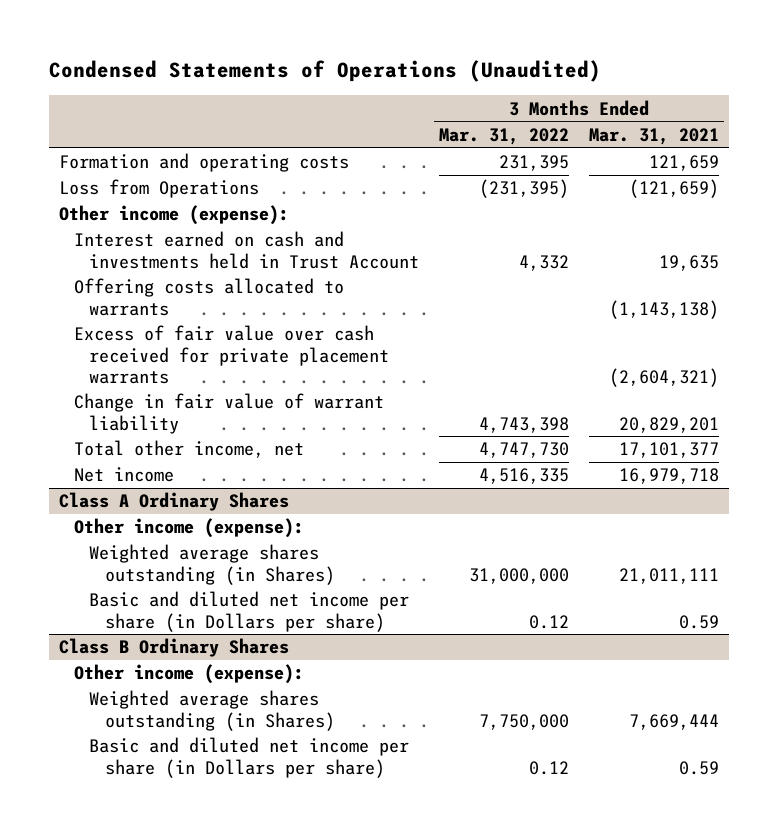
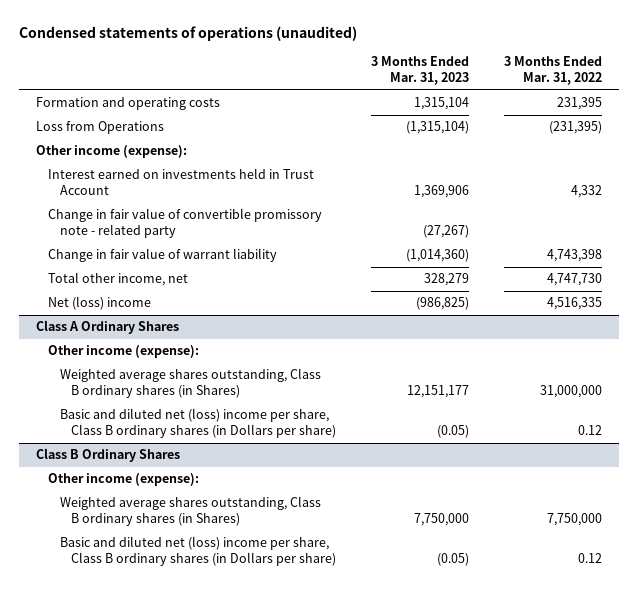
[49,60,602,83] Condensed Statements of Operations (Unaudited) -> [18,25,357,41] Condensed statements of operations (unaudited)
[588,127,719,145] Mar. 31, 2021 -> none
none -> [371,56,470,86] 3 Months Ended Mar. 31, 2023
[74,278,345,316] Offering costs allocated to warrants -> none
[74,231,420,269] Interest earned on cash and investments held in Trust Account -> [47,168,314,196] Interest earned on investments held in Trust Account
[74,325,390,384] Excess of fair value over cash received for private placement warrants -> [47,208,322,239] Change in fair value of convertible promissory note - related party
[74,467,175,483] Net income -> [47,296,151,311] Net (loss) income
[89,544,335,585] Weighted average shares outstanding (in Shares) -> [59,368,321,399] Weighted average shares outstanding, Class B ordinary shares (in Shares)
[89,591,410,632] Basic and diluted net income per share (in Dollars per share) -> [59,408,337,439] Basic and diluted net (loss) income per share, Class B ordinary shares (in Dollars per share)
[89,690,335,731] Weighted average shares outstanding (in Shares) -> [59,496,321,527] Weighted average shares outstanding, Class B ordinary shares (in Shares)
[89,737,410,778] Basic and diluted net income per share (in Dollars per share) -> [59,536,337,567] Basic and diluted net (loss) income per share, Class B ordinary shares (in Dollars per share)

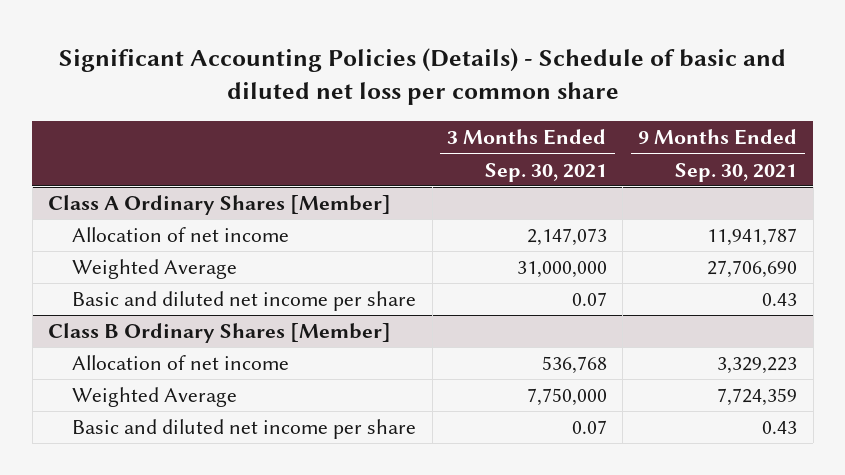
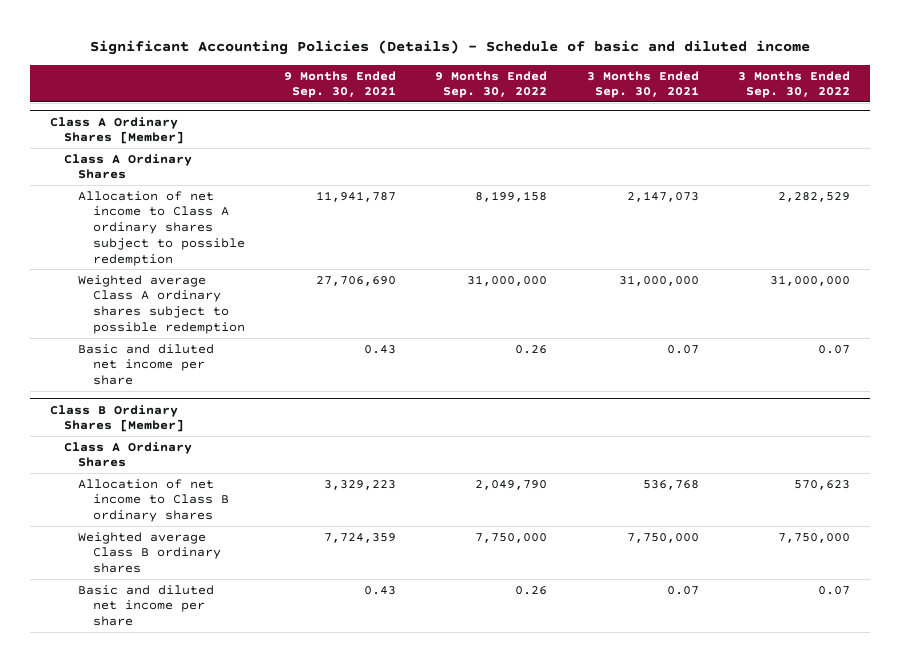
[58,47,786,106] Significant Accounting Policies (Details) - Schedule of basic and diluted net loss per common share -> [89,40,810,56] Significant Accounting Policies (Details) - Schedule of basic and diluted income
none -> [435,70,548,99] 9 Months Ended Sep. 30, 2022
none -> [738,70,851,99] 3 Months Ended Sep. 30, 2022
none -> [64,153,193,180] Class A Ordinary Shares
[72,227,290,243] Allocation of net income -> [78,190,245,266] Allocation of net income to Class A ordinary shares subject to possible redemption
[72,259,238,280] Weighted Average -> [78,274,245,335] Weighted average Class A ordinary shares subject to possible redemption
none -> [64,441,193,468] Class A Ordinary Shares
[72,355,290,371] Allocation of net income -> [78,478,229,523] Allocation of net income to Class B ordinary shares
[72,387,238,408] Weighted Average -> [78,531,221,574] Weighted average Class B ordinary shares

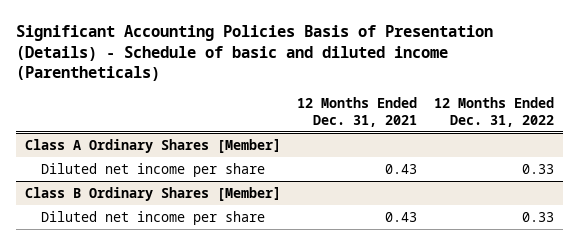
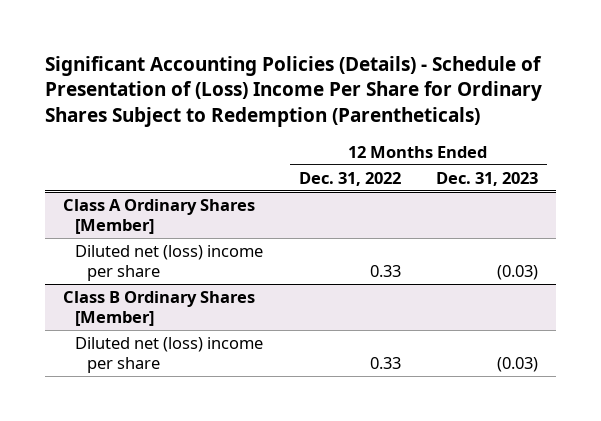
[16,24,494,82] Significant Accounting Policies Basis of Presentation (Details) - Schedule of basic and diluted income (Parentheticals) -> [44,55,542,128] Significant Accounting Policies (Details) - Schedule of Presentation of (Loss) Income Per Share for Ordinary Shares Subject to Redemption (Parentheticals)
[297,97,418,127] 12 Months Ended Dec. 31, 2021 -> none
none -> [436,171,539,186] Dec. 31, 2023
[40,162,265,177] Diluted net income per share -> [74,245,263,281] Diluted net (loss) income per share
[40,210,265,225] Diluted net income per share -> [74,337,263,373] Diluted net (loss) income per share

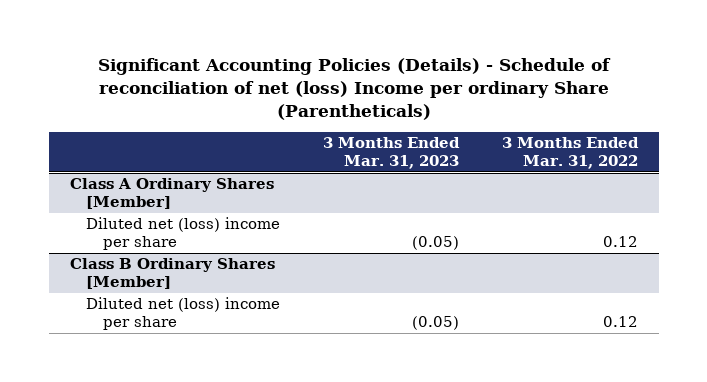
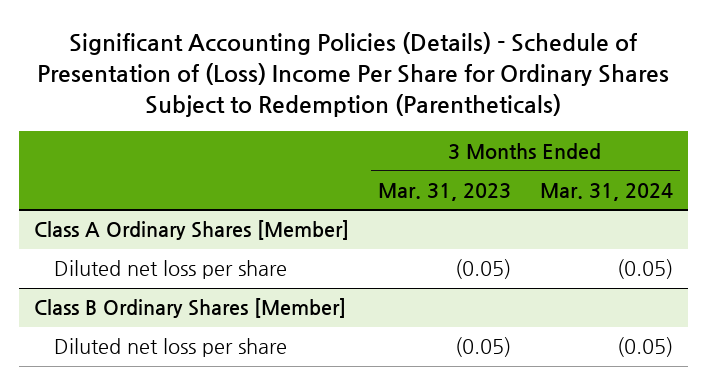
[97,58,611,121] Significant Accounting Policies (Details) - Schedule of reconciliation of net (loss) Income per ordinary Share (Parentheticals) -> [37,31,670,117] Significant Accounting Policies (Details) - Schedule of Presentation of (Loss) Income Per Share for Ordinary Shares Subject to Redemption (Parentheticals)
[501,137,639,169] 3 Months Ended Mar. 31, 2022 -> none
none -> [540,182,674,201] Mar. 31, 2024
[86,217,281,251] Diluted net (loss) income per share -> [54,260,288,280] Diluted net loss per share
[86,297,281,331] Diluted net (loss) income per share -> [54,338,288,358] Diluted net loss per share

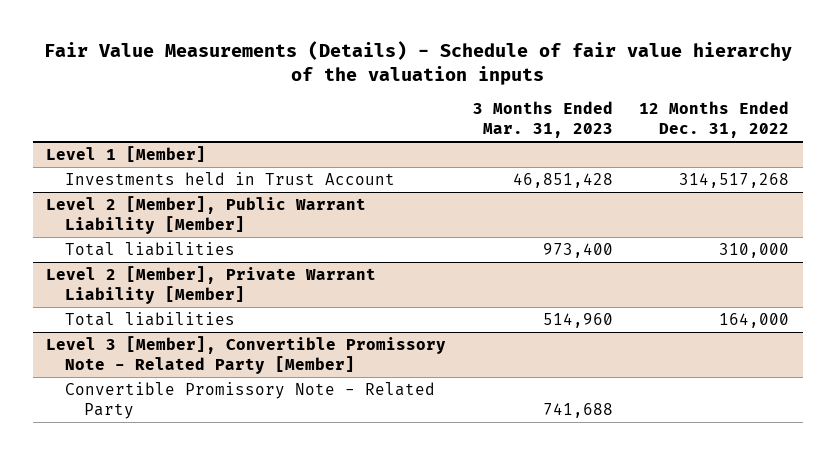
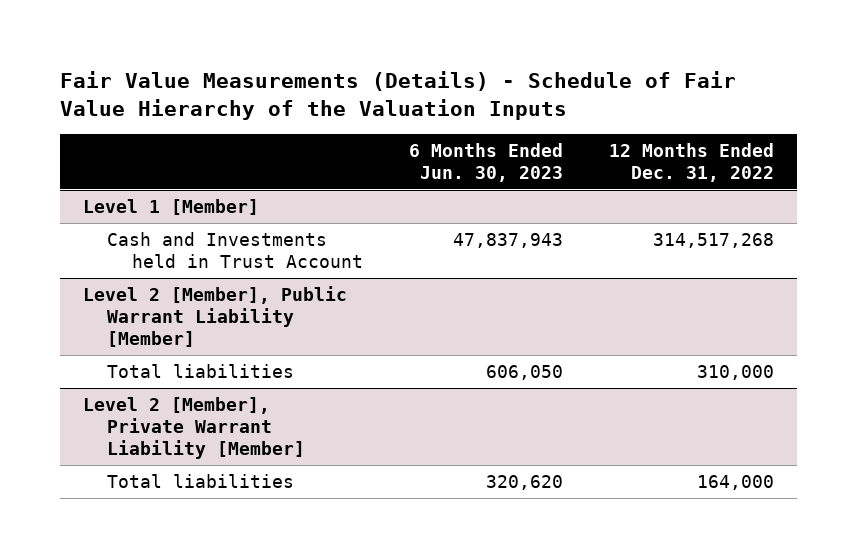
[43,40,792,85] Fair Value Measurements (Details) - Schedule of fair value hierarchy of the valuation inputs -> [60,71,737,120] Fair Value Measurements (Details) - Schedule of Fair Value Hierarchy of the Valuation Inputs
[472,101,613,139] 3 Months Ended Mar. 31, 2023 -> none
none -> [408,142,563,182] 6 Months Ended Jun. 30, 2023
[64,171,395,185] Investments held in Trust Account -> [107,231,363,269] Cash and Investments held in Trust Account
[46,335,447,374] Level 3 [Member], Convertible Promissory Note - Related Party [Member] -> none
[64,381,435,419] Convertible Promissory Note - Related Party -> none

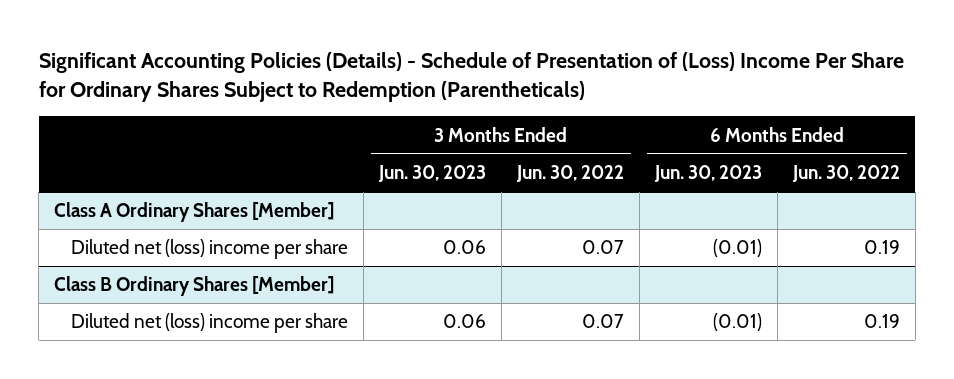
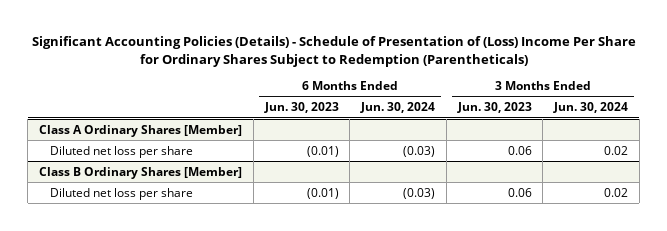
[515,165,624,183] Jun. 30, 2022 -> none
[791,165,900,183] Jun. 30, 2022 -> none
none -> [360,102,436,114] Jun. 30, 2024
none -> [552,102,628,114] Jun. 30, 2024
[70,239,348,260] Diluted net (loss) income per share -> [49,145,193,158] Diluted net loss per share
[70,313,348,334] Diluted net (loss) income per share -> [49,187,193,200] Diluted net loss per share

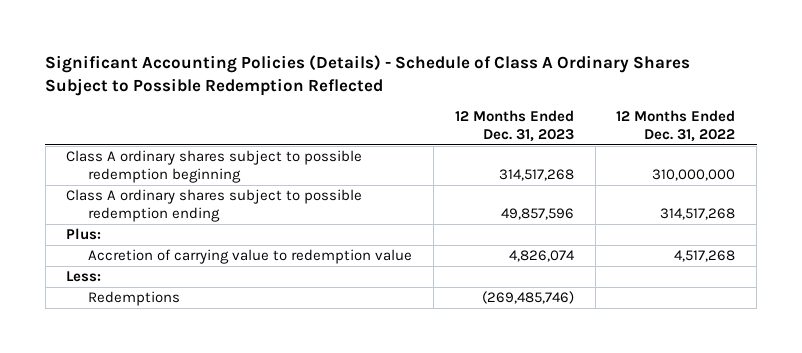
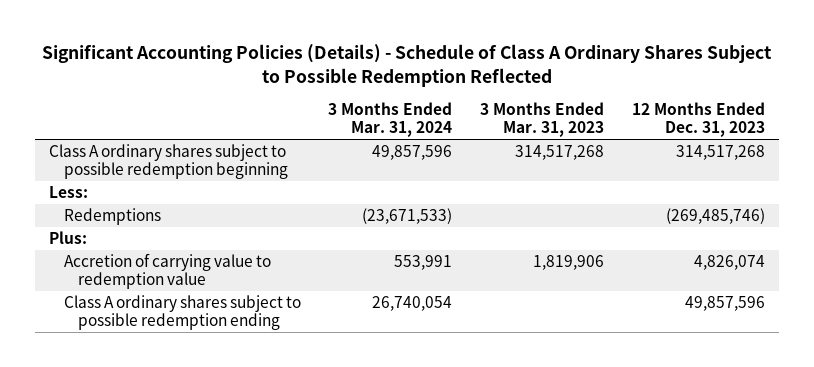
[616,110,736,142] 12 Months Ended Dec. 31, 2022 -> none
none -> [328,102,453,138] 3 Months Ended Mar. 31, 2024
none -> [480,102,605,138] 3 Months Ended Mar. 31, 2023
[66,228,102,241] Plus: -> [49,230,88,244] Plus:
[87,249,412,265] Accretion of carrying value to redemption value -> [63,252,271,289] Accretion of carrying value to redemption value
[66,189,363,222] Class A ordinary shares subject to possible redemption ending -> [63,294,301,330] Class A ordinary shares subject to possible redemption ending

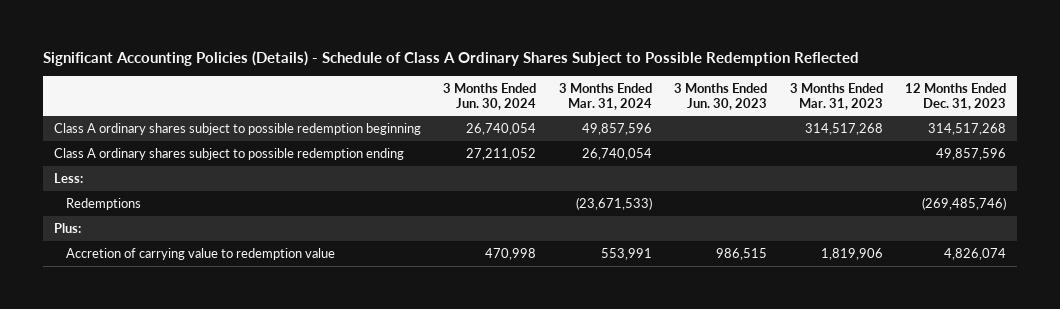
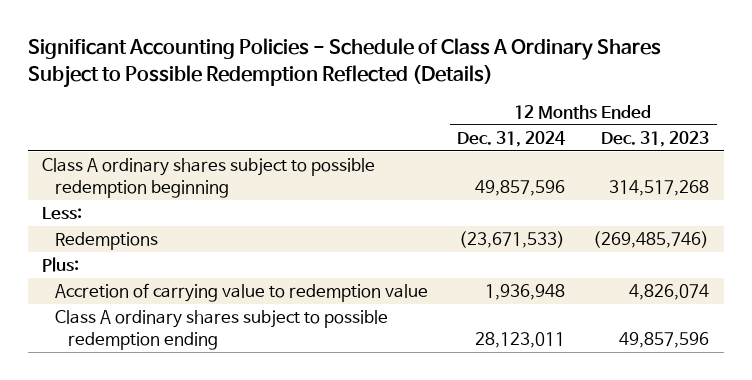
[42,50,859,66] Significant Accounting Policies (Details) - Schedule of Class A Ordinary Shares Subject to Possible Redemption Reflected -> [27,38,661,89] Significant Accounting Policies - Schedule of Class A Ordinary Shares Subject to Possible Redemption Reflected (Details)
[443,82,537,110] 3 Months Ended Jun. 30, 2024 -> none
[558,82,652,110] 3 Months Ended Mar. 31, 2024 -> none
[674,82,768,110] 3 Months Ended Jun. 30, 2023 -> none
[789,82,883,110] 3 Months Ended Mar. 31, 2023 -> none
none -> [456,130,565,147] Dec. 31, 2024
[54,147,405,160] Class A ordinary shares subject to possible redemption ending -> [55,310,389,350] Class A ordinary shares subject to possible redemption ending

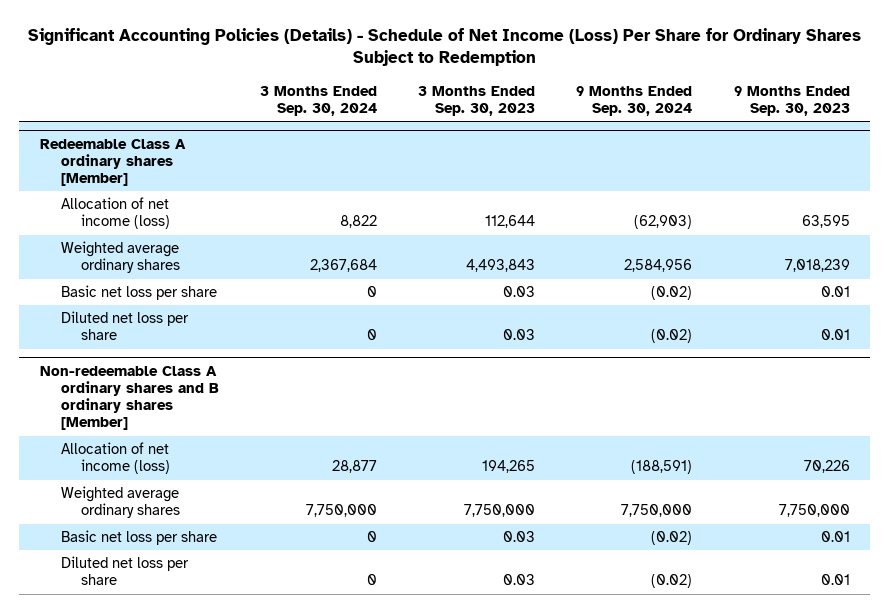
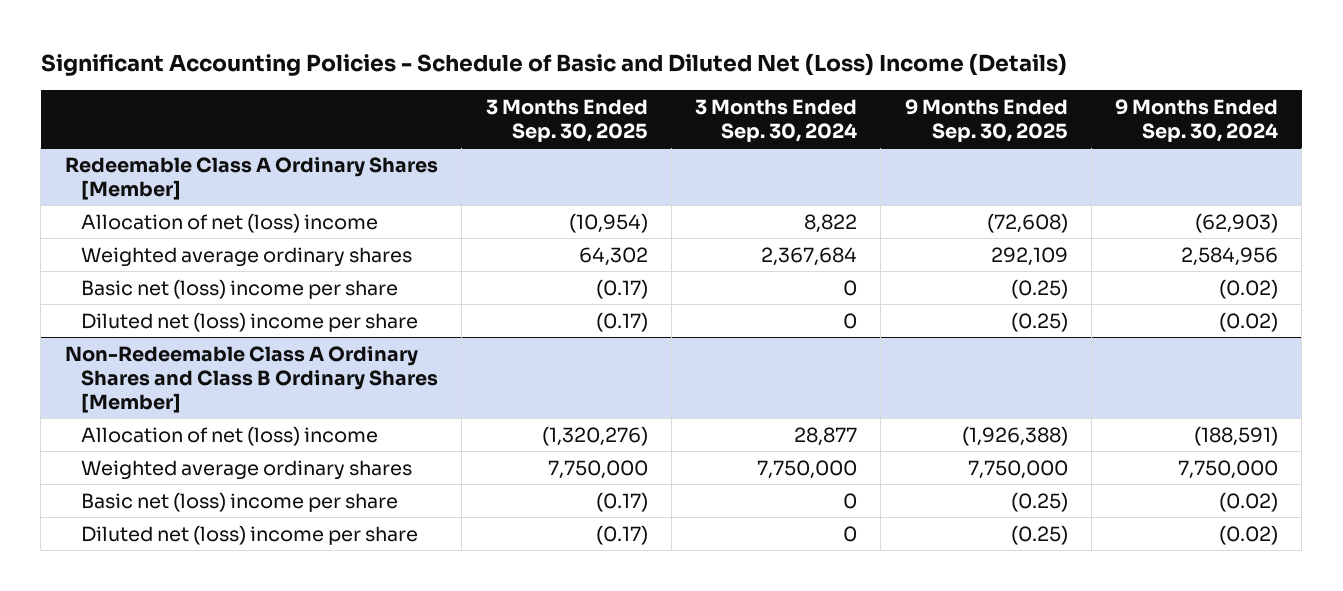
[27,28,861,67] Significant Accounting Policies (Details) - Schedule of Net Income (Loss) Per Share for Ordinary Shares Subject to Redemption -> [40,52,1067,76] Significant Accounting Policies - Schedule of Basic and Diluted Net (Loss) Income (Details)
[418,85,536,117] 3 Months Ended Sep. 30, 2023 -> none
[733,85,850,117] 9 Months Ended Sep. 30, 2023 -> none
none -> [485,98,648,142] 3 Months Ended Sep. 30, 2025
none -> [904,98,1068,142] 9 Months Ended Sep. 30, 2025
[39,138,186,187] Redeemable Class A ordinary shares [Member] -> [64,156,438,200] Redeemable Class A Ordinary Shares [Member]
[60,197,171,230] Allocation of net income (loss) -> [80,212,378,233] Allocation of net (loss) income
[60,285,217,301] Basic net loss per share -> [80,278,398,299] Basic net (loss) income per share
[60,311,189,341] Diluted net loss per share -> [80,311,418,332] Diluted net (loss) income per share
[39,365,219,431] Non-redeemable Class A ordinary shares and B ordinary shares [Member] -> [64,345,438,413] Non-Redeemable Class A Ordinary Shares and Class B Ordinary Shares [Member]
[60,442,171,475] Allocation of net income (loss) -> [80,425,378,446] Allocation of net (loss) income
[60,530,217,546] Basic net loss per share -> [80,491,398,512] Basic net (loss) income per share
[60,556,189,586] Diluted net loss per share -> [80,524,418,545] Diluted net (loss) income per share

